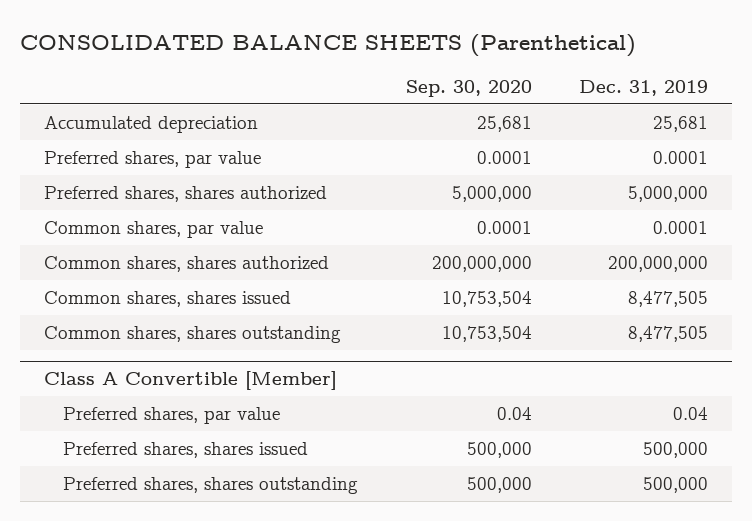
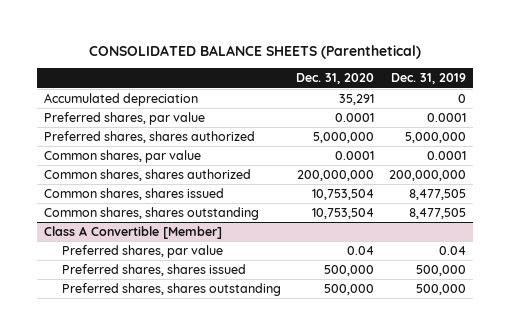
[405,79,532,97] Sep. 30, 2020 -> none
none -> [295,73,374,85] Dec. 31, 2020
[652,115,708,132] 25,681 -> [457,94,466,104] 0

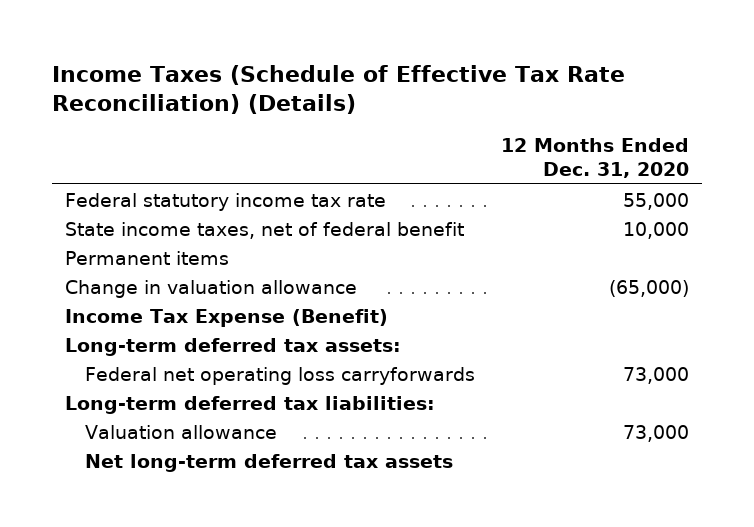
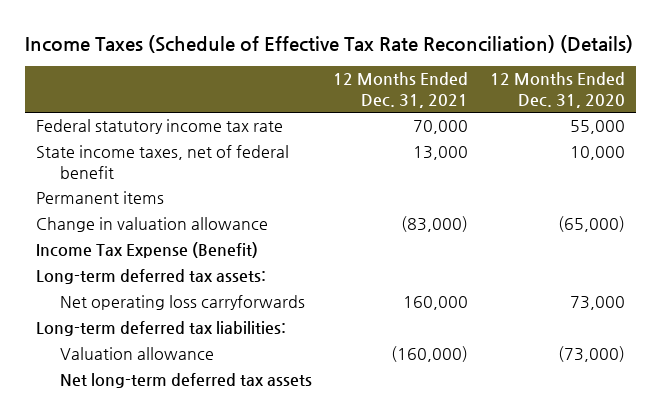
none -> [333,72,469,109] 12 Months Ended Dec. 31, 2021
[84,366,475,385] Federal net operating loss carryforwards -> [59,295,305,311] Net operating loss carryforwards
[623,424,690,442] 73,000 -> [557,346,625,363] (73,000)

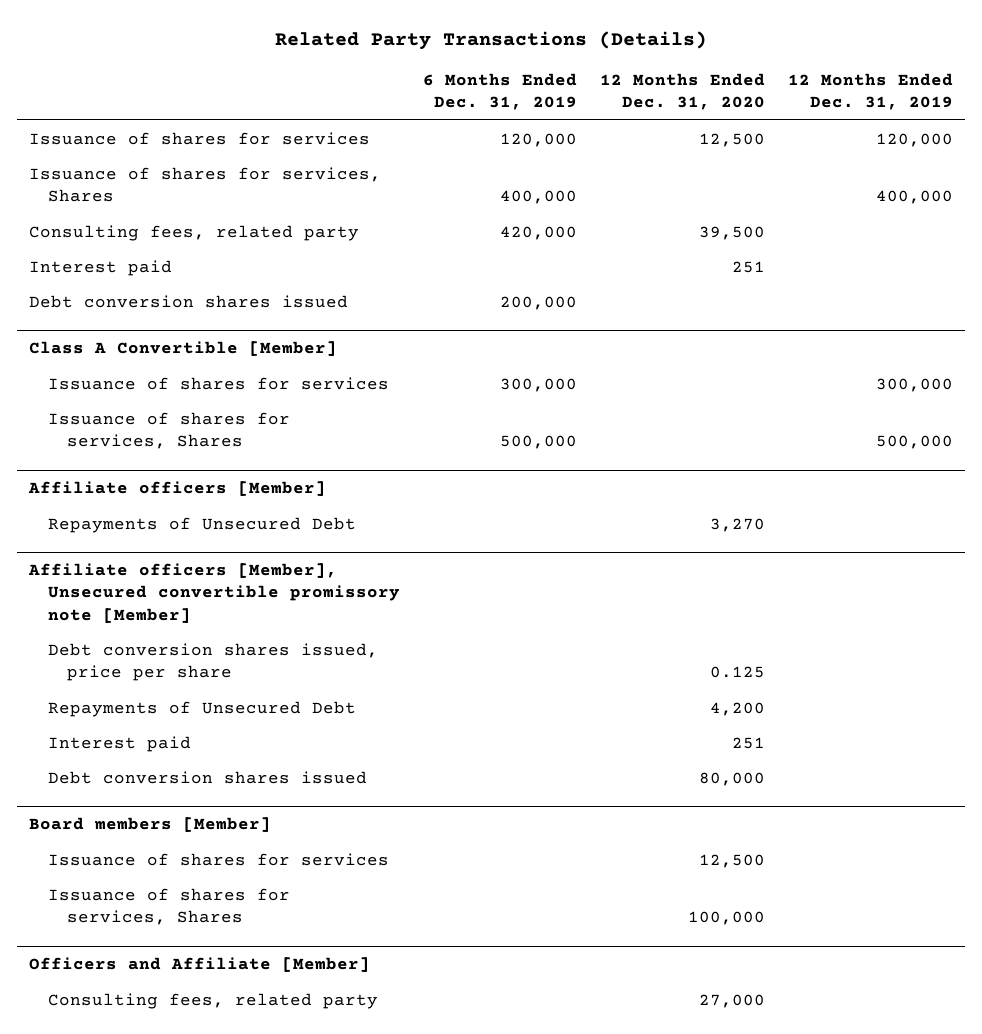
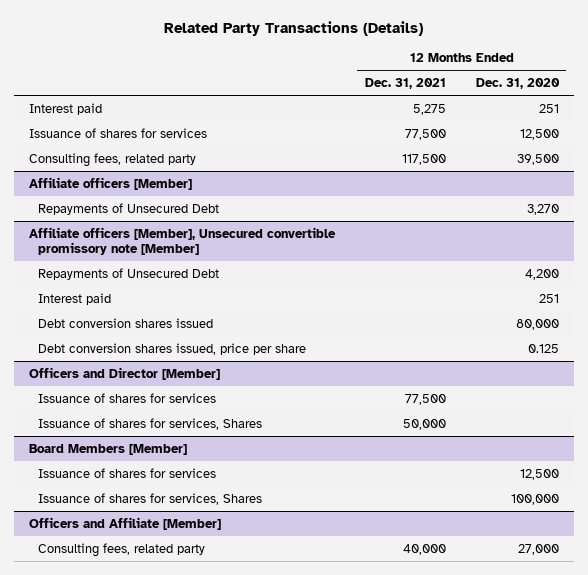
[423,73,578,111] 6 Months Ended Dec. 31, 2019 -> none
[788,73,954,111] 12 Months Ended Dec. 31, 2019 -> none
none -> [364,77,446,89] Dec. 31, 2021
[28,259,172,276] Interest paid -> [28,102,102,115] Interest paid
[28,166,381,203] Issuance of shares for services, Shares -> none
[28,294,348,308] Debt conversion shares issued -> none
[28,340,337,356] Class A Convertible [Member] -> none
[48,376,390,390] Issuance of shares for services -> none
[48,411,291,450] Issuance of shares for services, Shares -> none
[48,642,379,682] Debt conversion shares issued, price per share -> [37,342,306,355] Debt conversion shares issued, price per share
none -> [28,366,220,380] Officers and Director [Member]
none -> [37,392,216,403] Issuance of shares for services
none -> [37,417,262,430] Issuance of shares for services, Shares
[28,816,271,832] Board members [Member] -> [28,443,187,455] Board Members [Member]

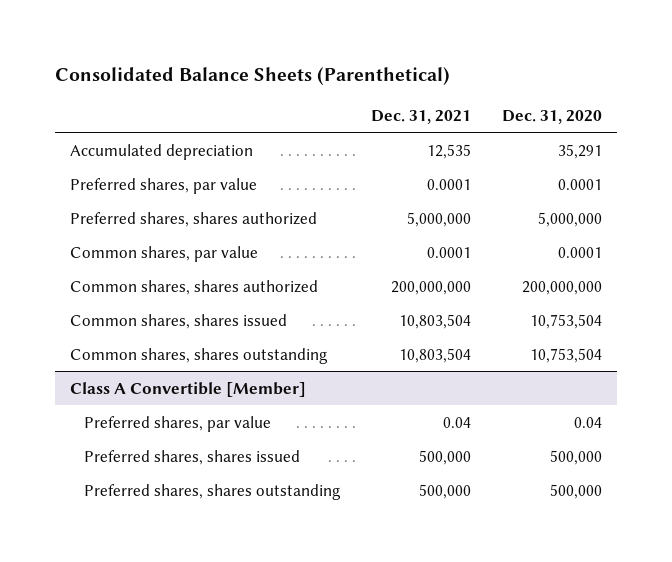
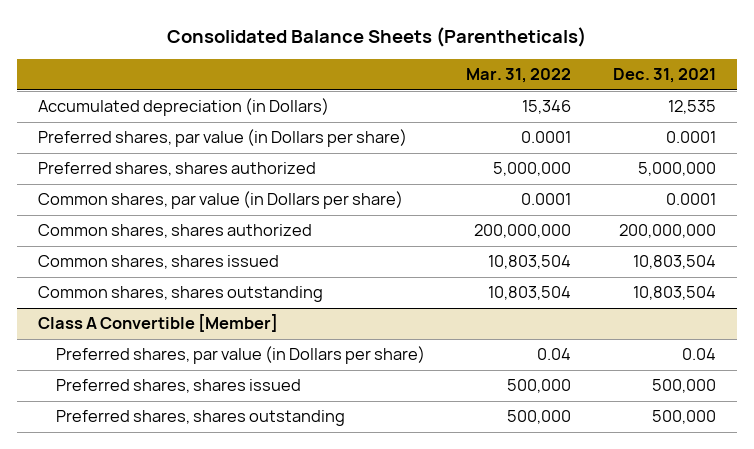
[54,67,450,86] Consolidated Balance Sheets (Parenthetical) -> [166,26,586,47] Consolidated Balance Sheets (Parentheticals)
[501,109,602,124] Dec. 31, 2020 -> none
none -> [466,68,572,84] Mar. 31, 2022
[70,143,254,160] Accumulated depreciation -> [38,98,330,117] Accumulated depreciation (in Dollars)
[70,177,258,194] Preferred shares, par value -> [38,129,408,148] Preferred shares, par value (in Dollars per share)
[70,245,259,262] Common shares, par value -> [38,191,404,210] Common shares, par value (in Dollars per share)
[84,415,272,432] Preferred shares, par value -> [55,346,425,365] Preferred shares, par value (in Dollars per share)

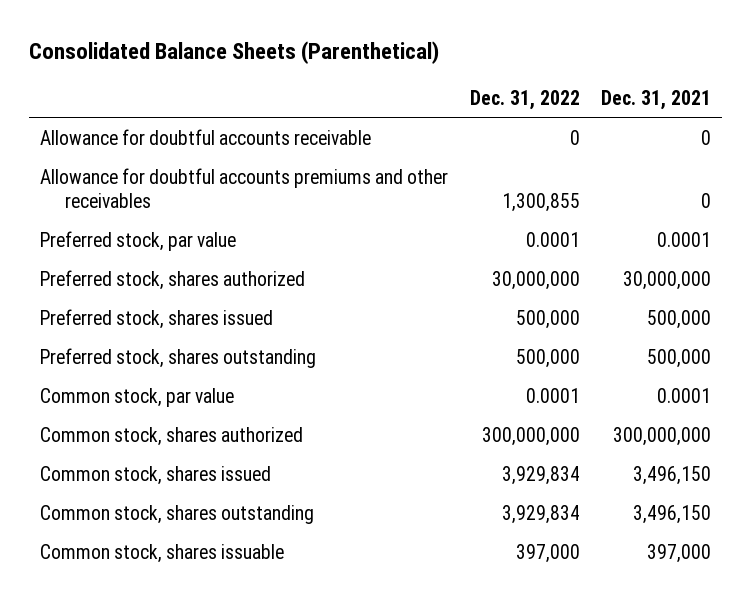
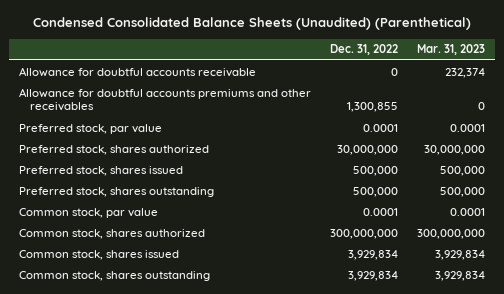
[29,41,440,65] Consolidated Balance Sheets (Parenthetical) -> [33,17,472,31] Condensed Consolidated Balance Sheets (Unaudited) (Parenthetical)
[601,90,712,111] Dec. 31, 2021 -> none
none -> [417,44,486,56] Mar. 31, 2023
[39,544,284,564] Common stock, shares issuable -> none

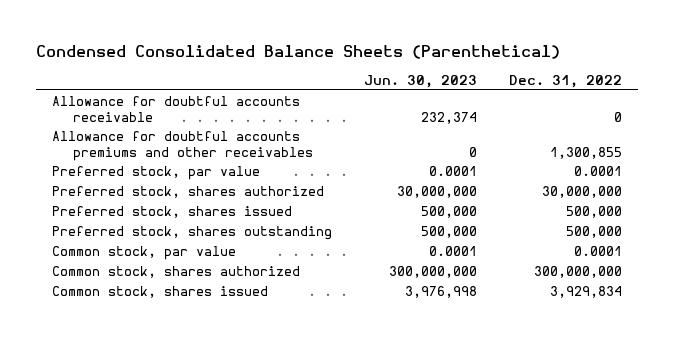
[33,17,472,31] Condensed Consolidated Balance Sheets (Unaudited) (Parenthetical) -> [36,44,561,59] Condensed Consolidated Balance Sheets (Parenthetical)
[417,44,486,56] Mar. 31, 2023 -> none
none -> [364,74,478,88] Jun. 30, 2023
[18,270,210,281] Common stock, shares outstanding -> none

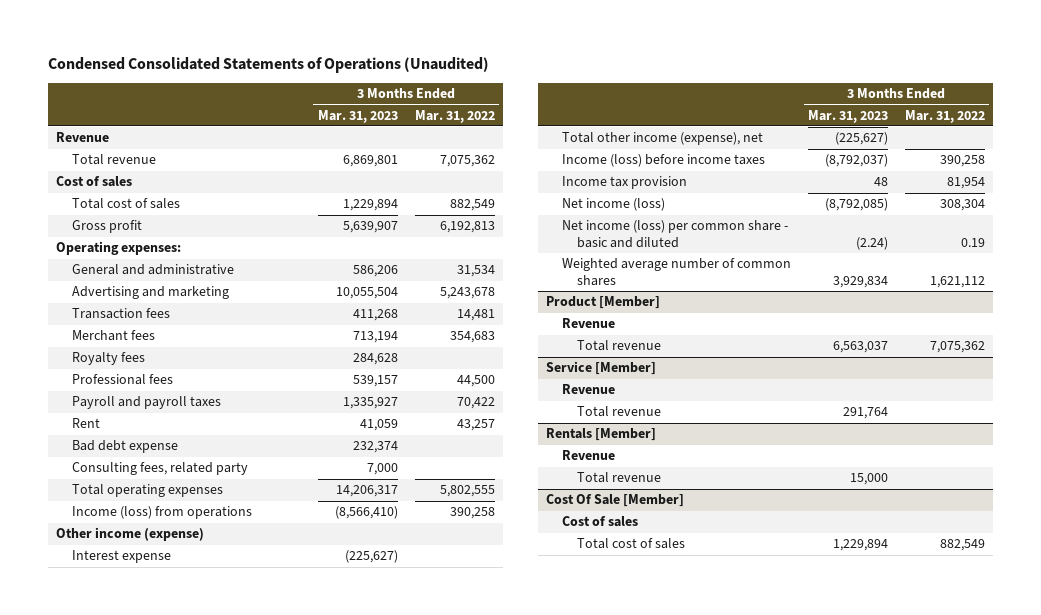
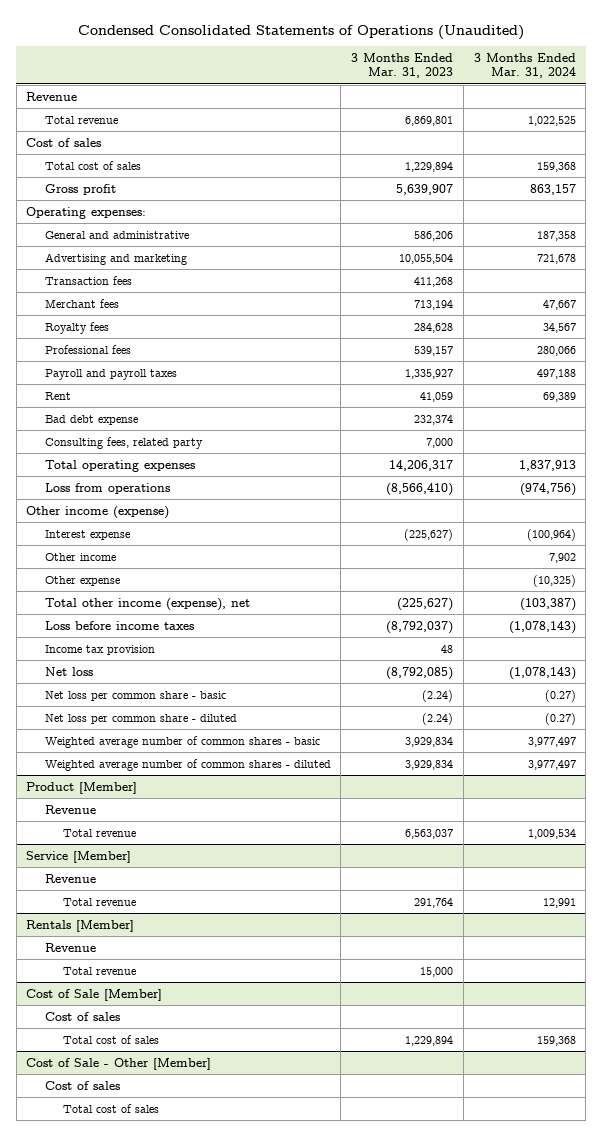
[414,109,495,123] Mar. 31, 2022 -> none
none -> [473,52,576,79] 3 Months Ended Mar. 31, 2024
[71,506,252,520] Income (loss) from operations -> [44,482,170,494] Loss from operations
none -> [44,552,116,561] Other income
none -> [44,575,120,586] Other expense
[561,154,765,168] Income (loss) before income taxes -> [44,620,194,630] Loss before income taxes
[561,198,665,212] Net income (loss) -> [44,666,93,676] Net loss
[561,220,788,248] Net income (loss) per common share - basic and diluted -> [44,690,226,701] Net loss per common share - basic
none -> [44,713,237,724] Net loss per common share - diluted
[561,258,791,286] Weighted average number of common shares -> [44,735,320,748] Weighted average number of common shares - basic
none -> [44,758,331,771] Weighted average number of common shares - diluted
[546,494,685,508] Cost Of Sale [Member] -> [26,988,163,1001] Cost of Sale [Member]
none -> [26,1057,212,1070] Cost of Sale - Other [Member]
none -> [44,1080,120,1090] Cost of sales
none -> [62,1103,159,1113] Total cost of sales

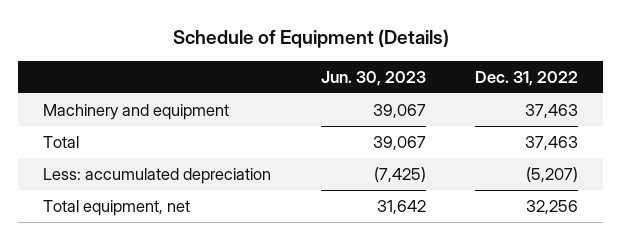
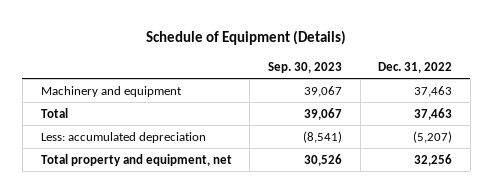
[320,70,426,86] Jun. 30, 2023 -> none
none -> [267,61,342,73] Sep. 30, 2023
[42,200,190,217] Total equipment, net -> [40,153,232,166] Total property and equipment, net

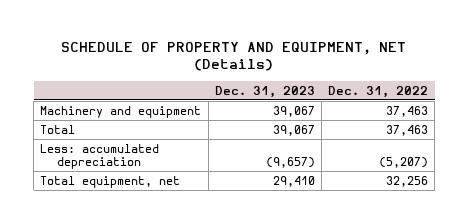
[146,30,347,46] Schedule of Equipment (Details) -> [61,41,407,72] SCHEDULE OF PROPERTY AND EQUIPMENT, NET (Details)
[267,61,342,73] Sep. 30, 2023 -> none
none -> [214,85,315,98] Dec. 31, 2023
[40,153,232,166] Total property and equipment, net -> [40,175,181,188] Total equipment, net

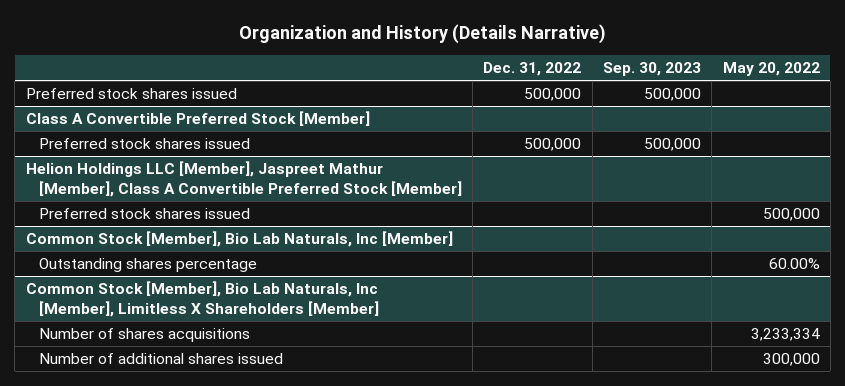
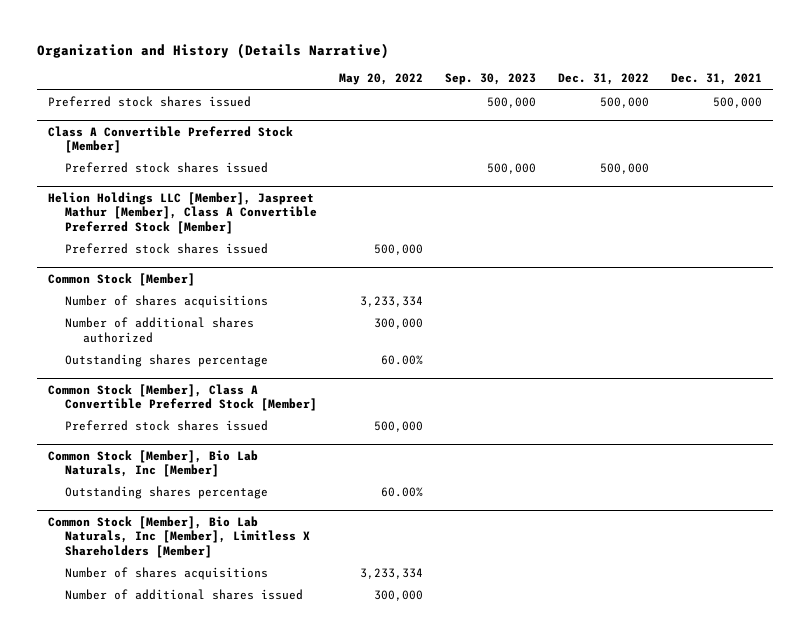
none -> [671,73,763,86] Dec. 31, 2021
none -> [47,272,195,286] Common Stock [Member]
none -> [65,295,269,309] Number of shares acquisitions
none -> [65,317,255,343] Number of additional shares authorized
none -> [65,354,269,368] Outstanding shares percentage
none -> [47,383,318,412] Common Stock [Member], Class A Convertible Preferred Stock [Member]
none -> [65,420,269,432] Preferred stock shares issued

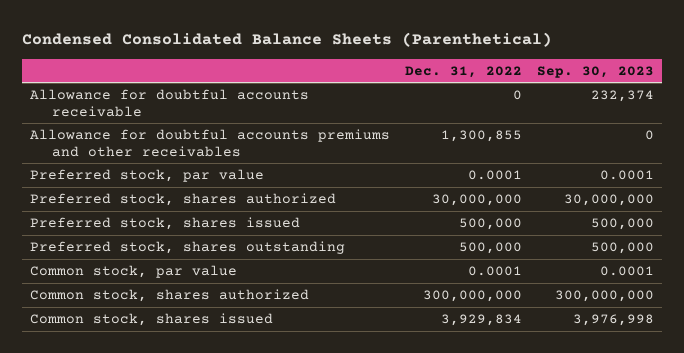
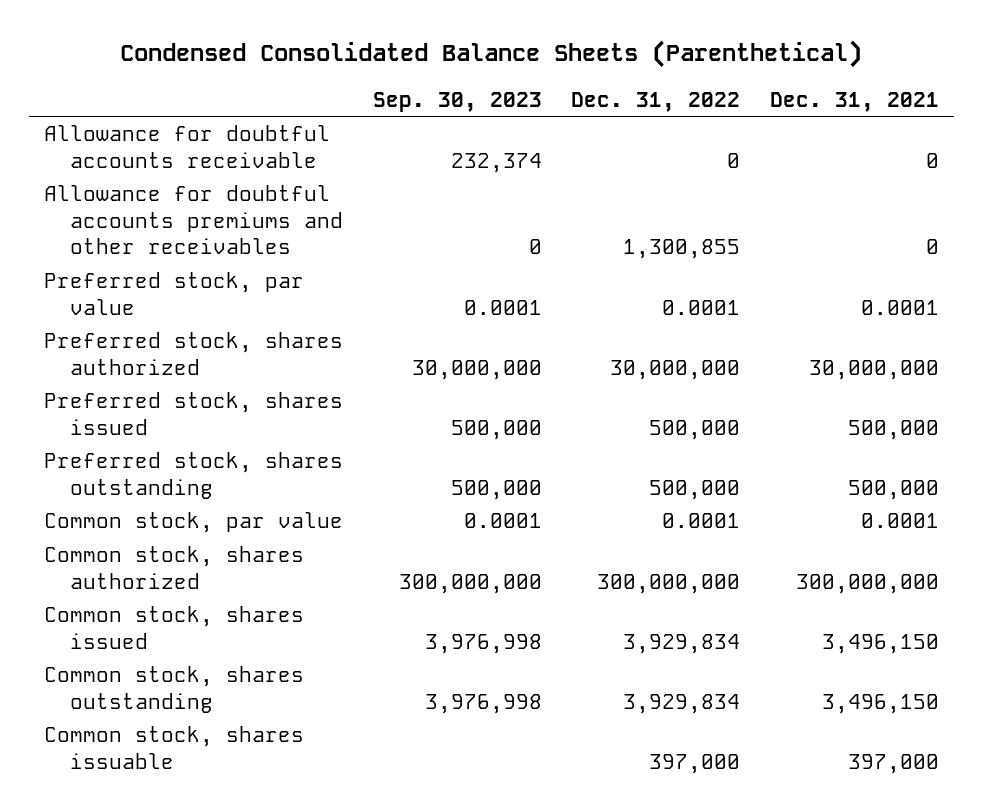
none -> [769,91,939,112] Dec. 31, 2021
none -> [43,666,304,713] Common stock, shares outstanding
none -> [43,726,304,769] Common stock, shares issuable

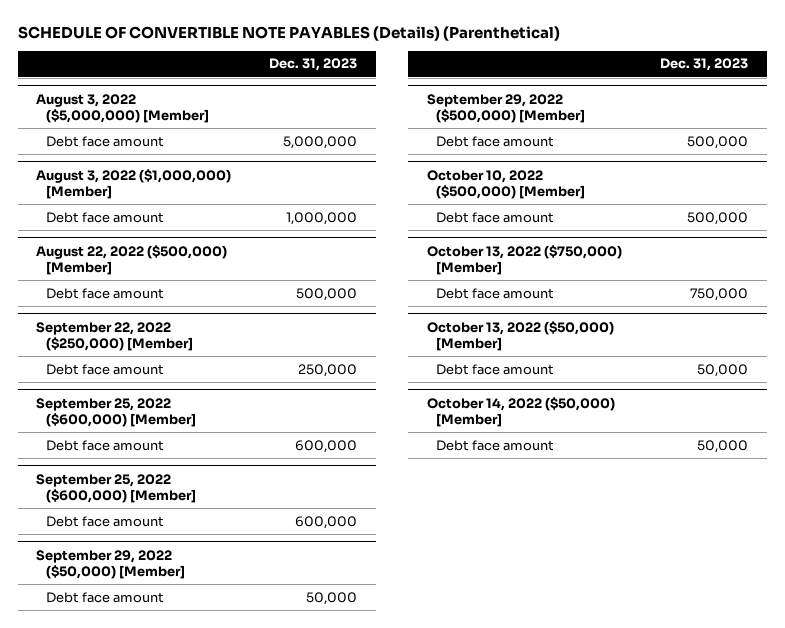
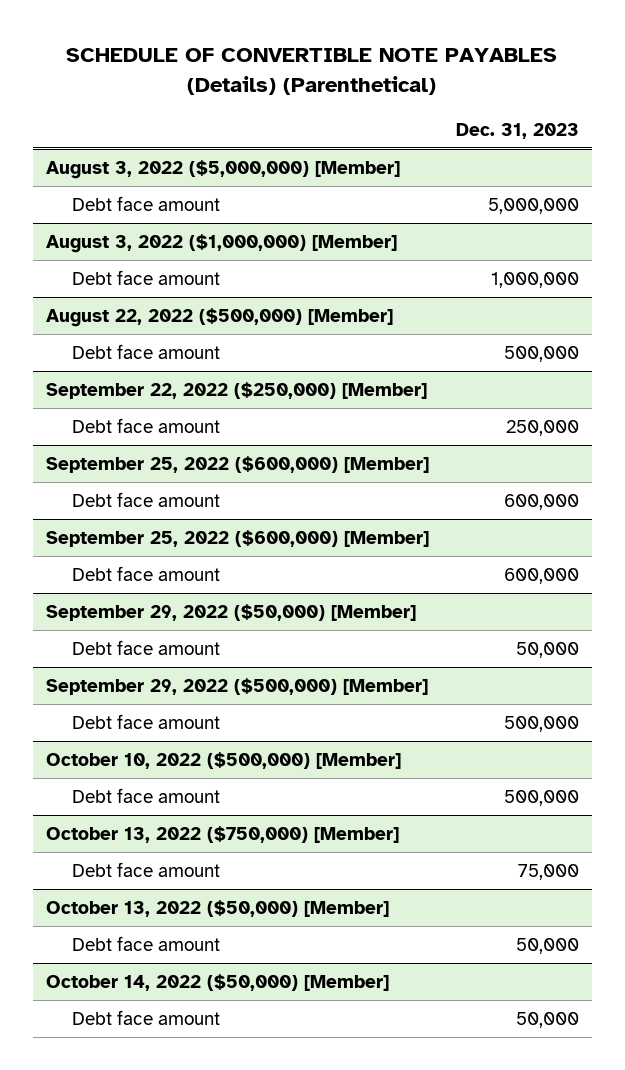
[690,287,749,301] 750,000 -> [517,863,579,880] 75,000

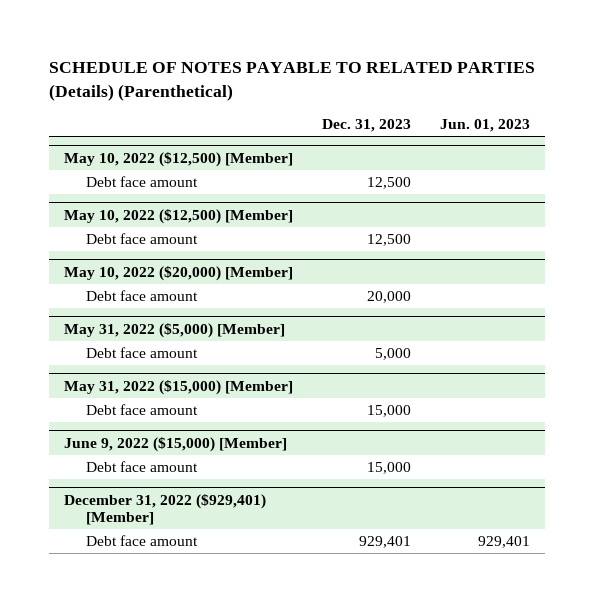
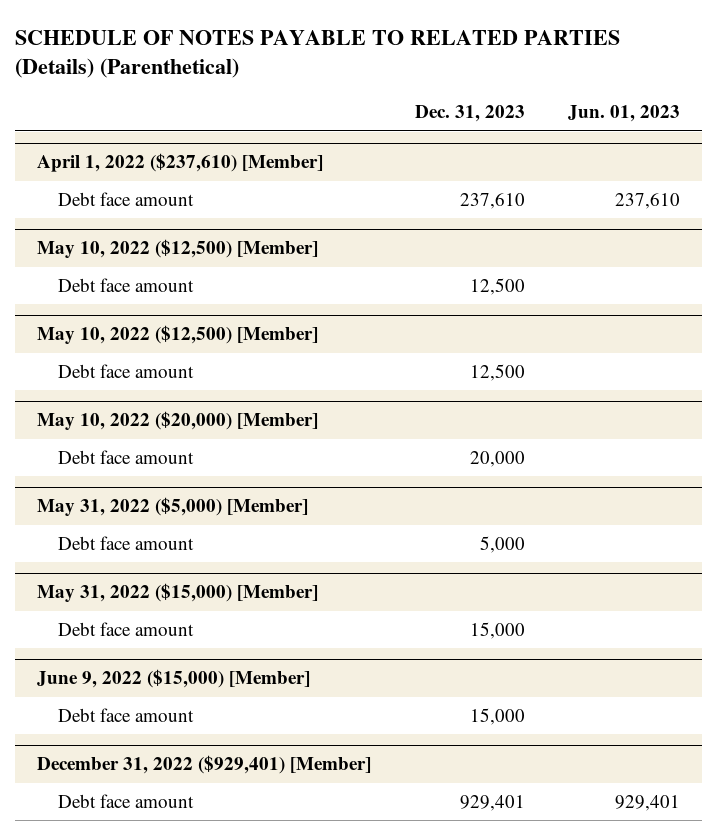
none -> [37,153,324,173] April 1, 2022 ($237,610) [Member]
none -> [58,191,195,206] Debt face amount

